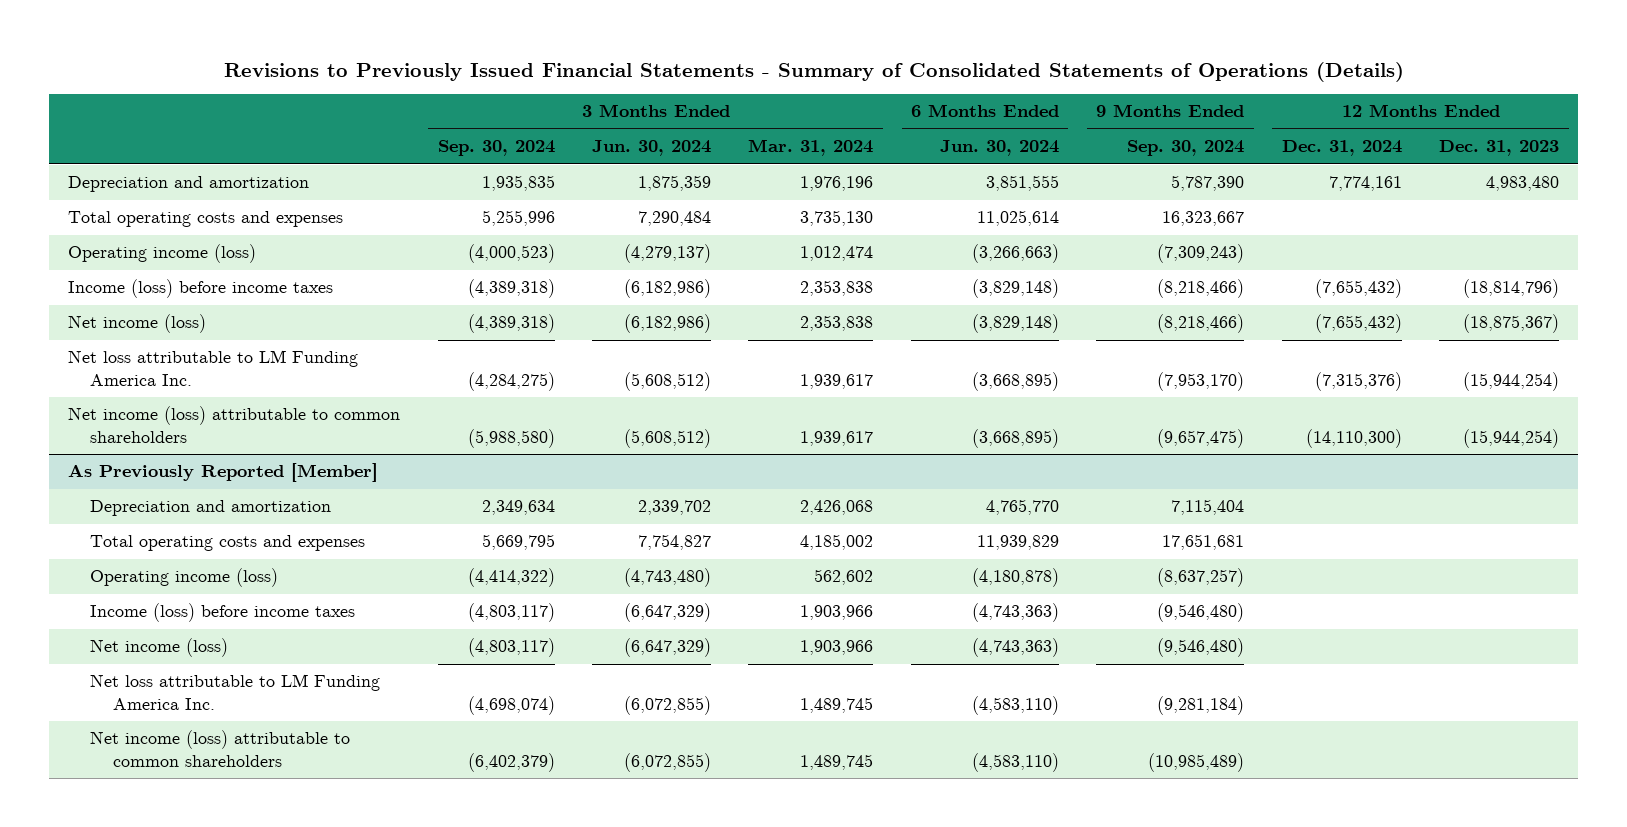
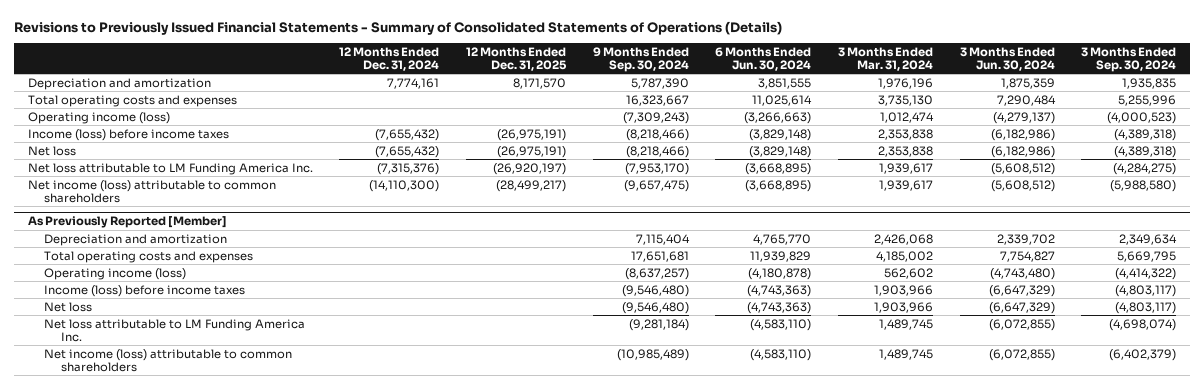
[1439,140,1560,157] Dec. 31, 2023 -> none
none -> [465,46,567,72] 12 Months Ended Dec. 31, 2025
[68,314,207,334] Net income (loss) -> [27,145,76,156] Net loss
[90,638,229,658] Net income (loss) -> [44,301,93,312] Net loss

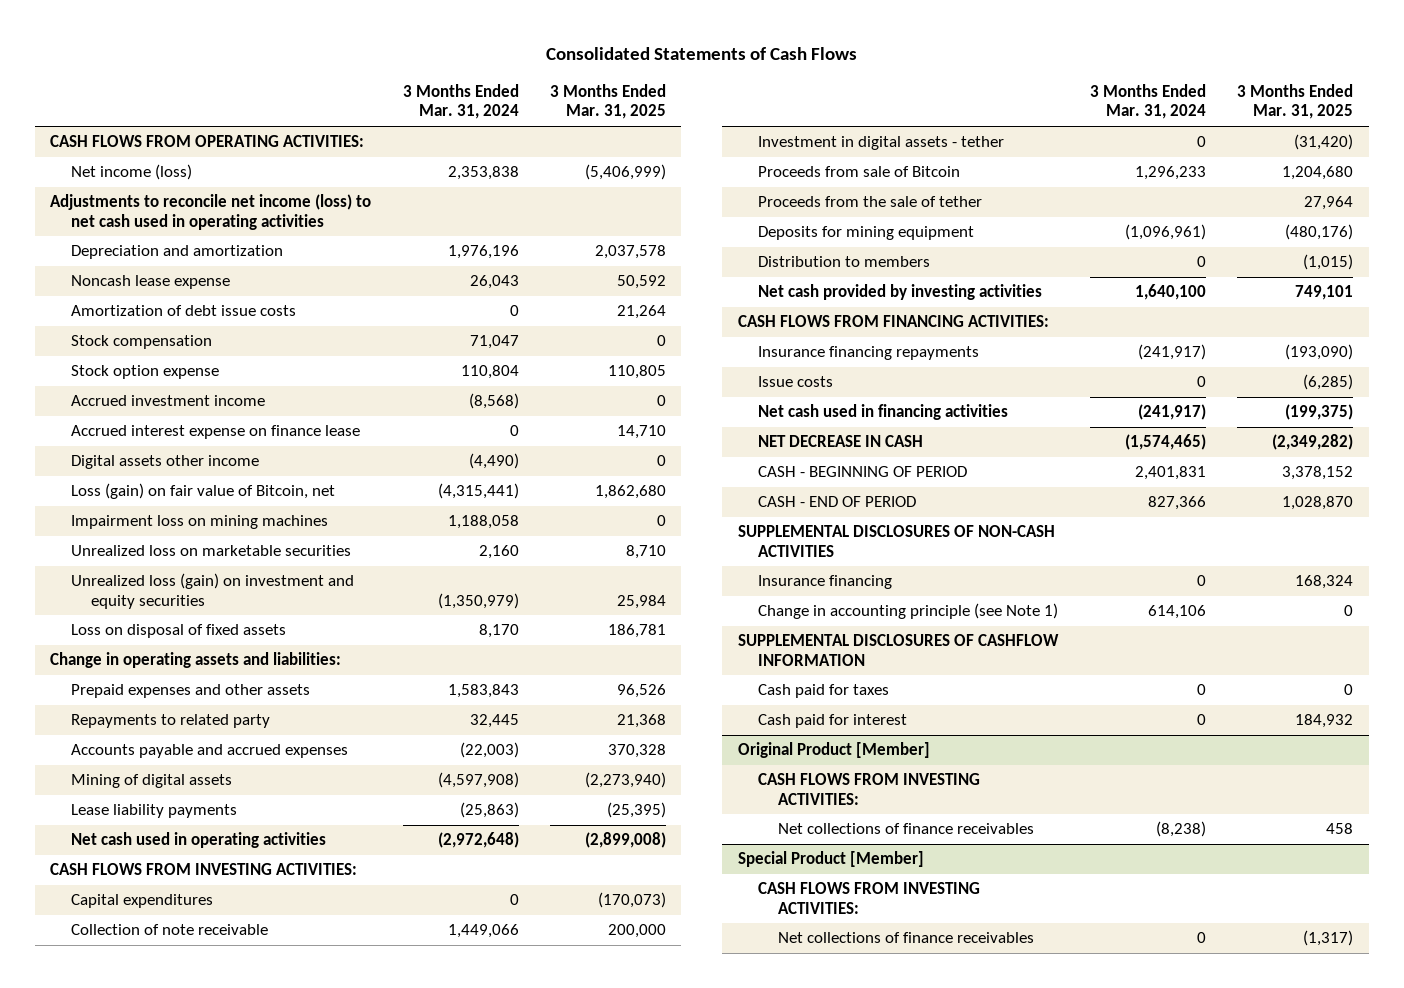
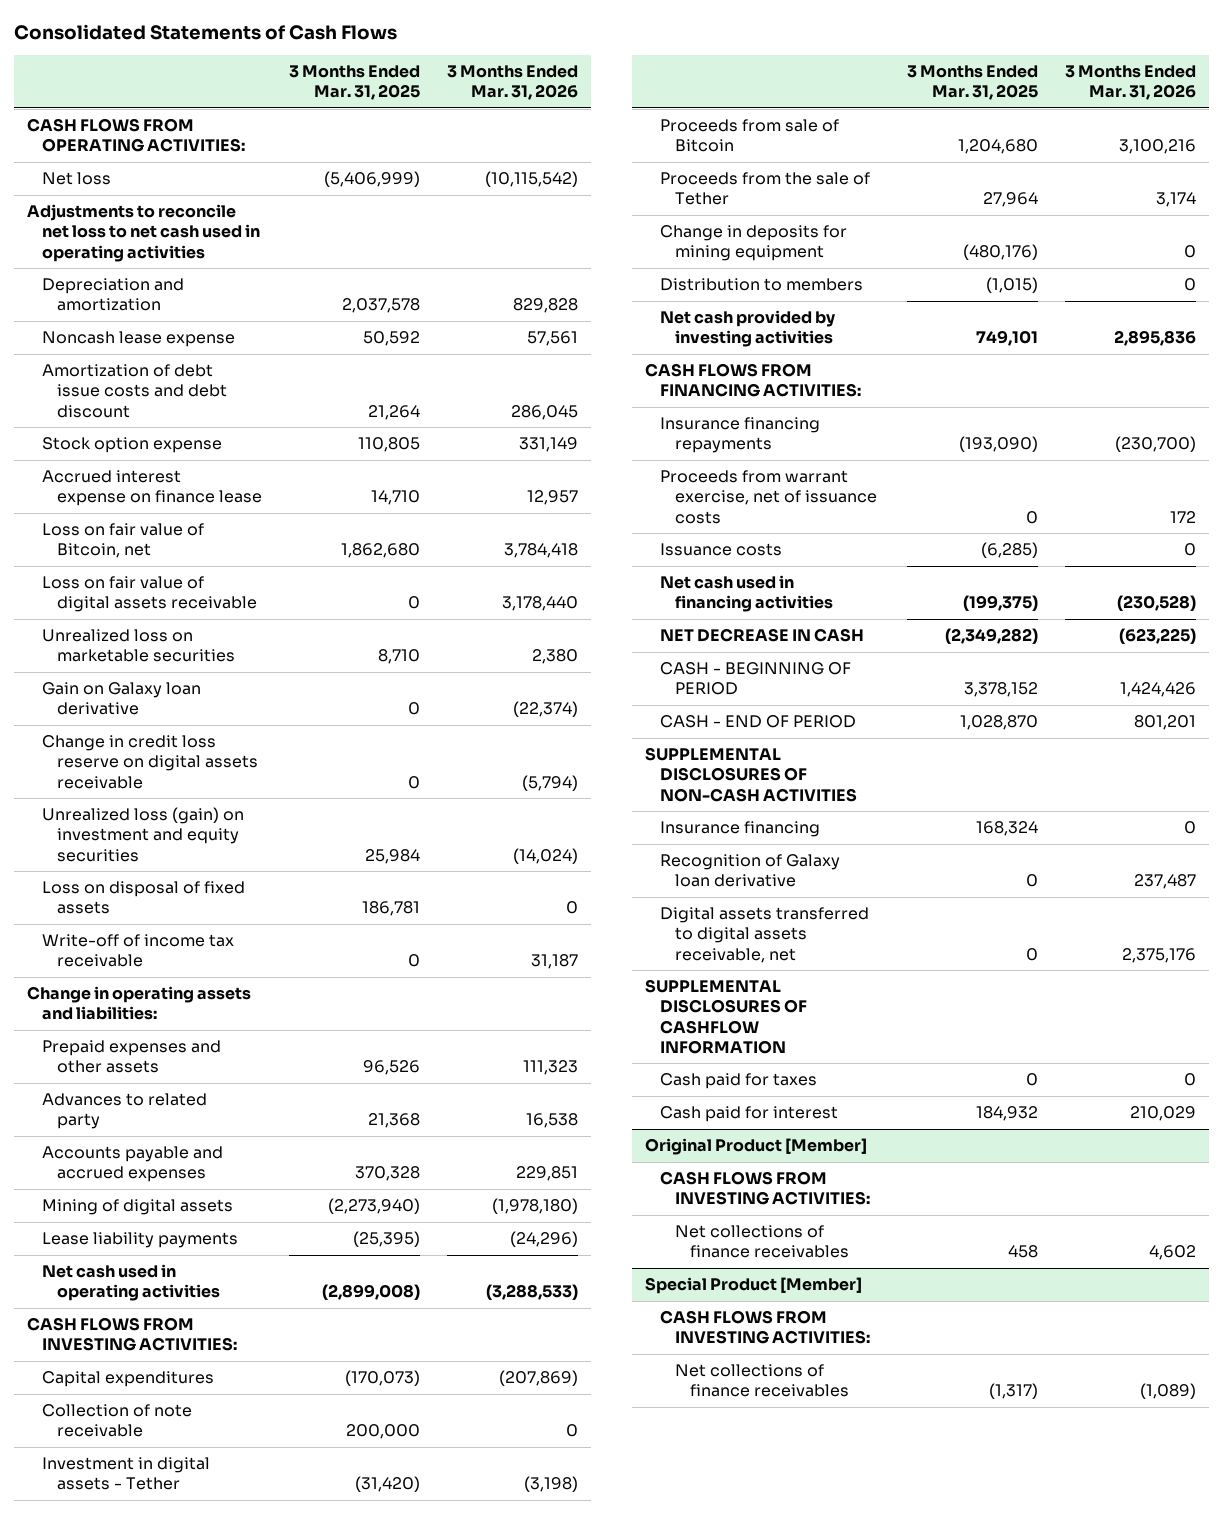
[402,84,519,120] 3 Months Ended Mar. 31, 2024 -> none
none -> [446,65,578,101] 3 Months Ended Mar. 31, 2026
[70,164,192,181] Net income (loss) -> [41,172,111,186] Net loss
[50,194,372,230] Adjustments to reconcile net income (loss) to net cash used in operating activities -> [26,204,260,262] Adjustments to reconcile net loss to net cash used in operating activities
[70,335,212,350] Stock compensation -> none
[70,305,296,317] Amortization of debt issue costs -> [41,364,227,418] Amortization of debt issue costs and debt discount
[70,395,265,407] Accrued investment income -> none
[70,455,259,470] Digital assets other income -> none
[70,515,328,530] Impairment loss on mining machines -> none
[70,483,335,500] Loss (gain) on fair value of Bitcoin, net -> [41,523,204,559] Loss on fair value of Bitcoin, net
none -> [41,576,257,613] Loss on fair value of digital assets receivable
none -> [41,682,201,716] Gain on Galaxy loan derivative
none -> [41,735,258,789] Change in credit loss reserve on digital assets receivable
none -> [41,934,234,968] Write-off of income tax receivable
[70,714,270,729] Repayments to related party -> [41,1093,207,1130] Advances to related party
[758,136,1005,151] Investment in digital assets - tether -> [41,1457,210,1491] Investment in digital assets - Tether
[758,196,983,208] Proceeds from the sale of tether -> [659,172,870,206] Proceeds from the sale of Tether
[758,226,975,241] Deposits for mining equipment -> [659,225,847,262] Change in deposits for mining equipment
none -> [659,470,877,524] Proceeds from warrant exercise, net of issuance costs
[758,376,834,388] Issue costs -> [659,543,782,557] Issuance costs
[758,603,1059,620] Change in accounting principle (see Note 1) -> none
none -> [659,854,840,888] Recognition of Galaxy loan derivative
none -> [659,907,869,963] Digital assets transferred to digital assets receivable, net

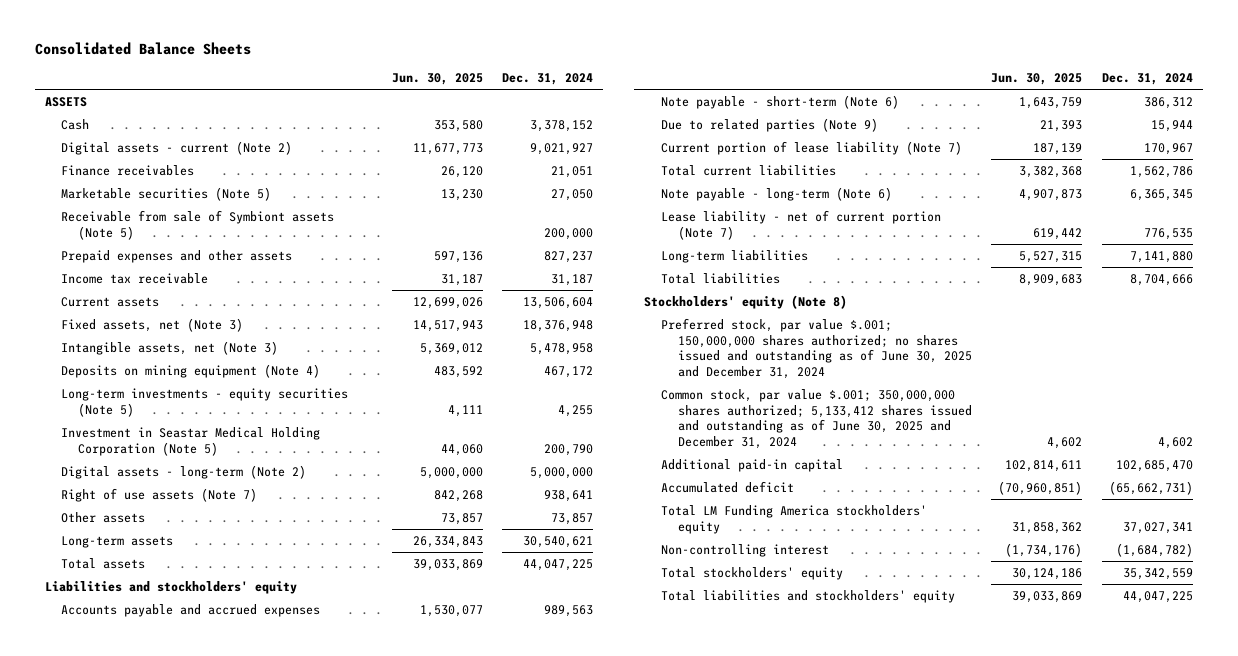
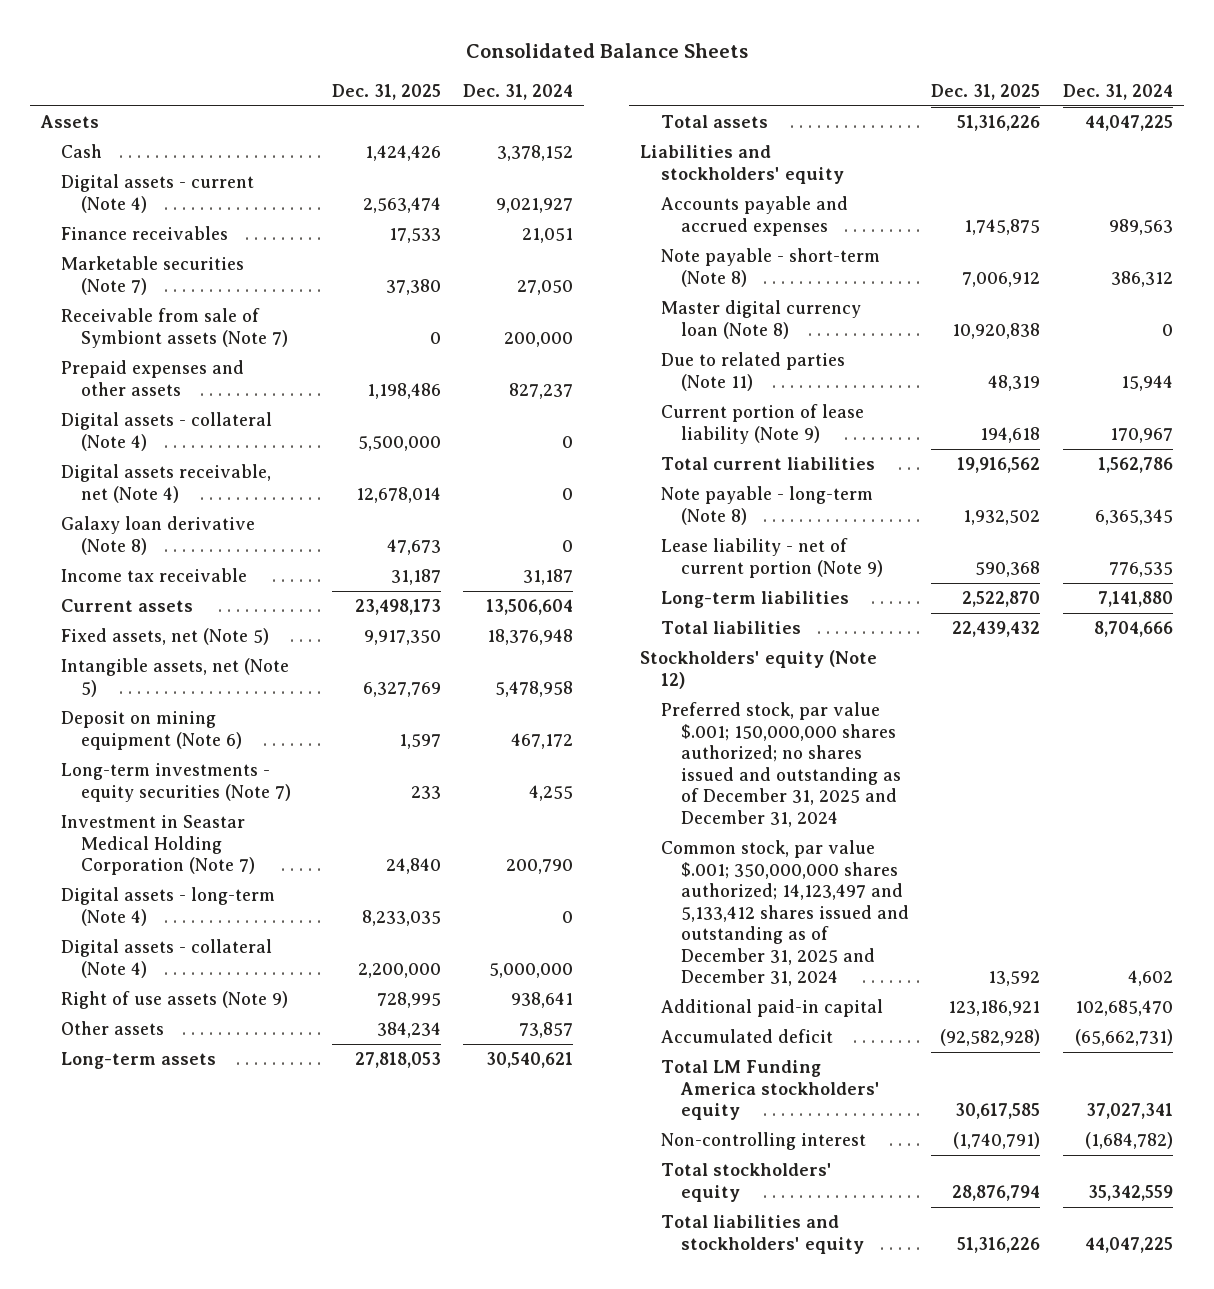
[391,73,483,86] Jun. 30, 2025 -> none
none -> [331,83,441,100] Dec. 31, 2025
[44,96,87,107] ASSETS -> [40,115,100,129] Assets
[61,140,293,155] Digital assets - current (Note 2) -> [61,174,255,213] Digital assets - current (Note 4)
[61,186,272,201] Marketable securities (Note 5) -> [61,256,245,295] Marketable securities (Note 7)
[61,209,335,240] Receivable from sale of Symbiont assets (Note 5) -> [61,308,289,348] Receivable from sale of Symbiont assets (Note 7)
none -> [61,412,273,451] Digital assets - collateral (Note 4)
none -> [61,464,272,503] Digital assets receivable, net (Note 4)
none -> [61,516,256,555] Galaxy loan derivative (Note 8)
[61,317,244,332] Fixed assets, net (Note 3) -> [61,628,270,646] Fixed assets, net (Note 5)
[61,340,279,355] Intangible assets, net (Note 3) -> [61,658,290,697] Intangible assets, net (Note 5)
[61,363,321,378] Deposits on mining equipment (Note 4) -> [61,711,243,750] Deposit on mining equipment (Note 6)
[61,387,349,417] Long-term investments - equity securities (Note 5) -> [61,763,292,802] Long-term investments - equity securities (Note 7)
[61,426,321,456] Investment in Seastar Medical Holding Corporation (Note 5) -> [61,815,256,876] Investment in Seastar Medical Holding Corporation (Note 7)
[61,464,307,479] Digital assets - long-term (Note 2) -> [61,887,276,926] Digital assets - long-term (Note 4)
[530,466,594,479] 5,000,000 -> [562,910,574,923] 0
none -> [61,939,273,978] Digital assets - collateral (Note 4)
[61,487,258,502] Right of use assets (Note 7) -> [61,991,289,1010] Right of use assets (Note 9)
[661,94,900,109] Note payable - short-term (Note 6) -> [660,248,880,287] Note payable - short-term (Note 8)
none -> [660,300,861,339] Master digital currency loan (Note 8)
[661,117,879,132] Due to related parties (Note 9) -> [660,352,845,391] Due to related parties (Note 11)
[661,140,963,155] Current portion of lease liability (Note 7) -> [660,404,864,444] Current portion of lease liability (Note 9)
[661,186,893,201] Note payable - long-term (Note 6) -> [660,486,873,525] Note payable - long-term (Note 8)
[661,209,942,240] Lease liability - net of current portion (Note 7) -> [660,538,883,578] Lease liability - net of current portion (Note 9)
[644,294,848,309] Stockholders' equity (Note 8) -> [640,650,878,689] Stockholders' equity (Note 12)
[661,317,972,379] Preferred stock, par value $.001; 150,000,000 shares authorized; no shares issued and outstanding as of June 30, 2025 and December 31, 2024 -> [660,702,901,827] Preferred stock, par value $.001; 150,000,000 shares authorized; no shares issued and outstanding as of December 31, 2025 and December 31, 2024
[661,388,972,449] Common stock, par value $.001; 350,000,000 shares authorized; 5,133,412 shares issued and outstanding as of June 30, 2025 and December 31, 2024 -> [660,840,909,987] Common stock, par value $.001; 350,000,000 shares authorized; 14,123,497 and 5,133,412 shares issued and outstanding as of December 31, 2025 and December 31, 2024

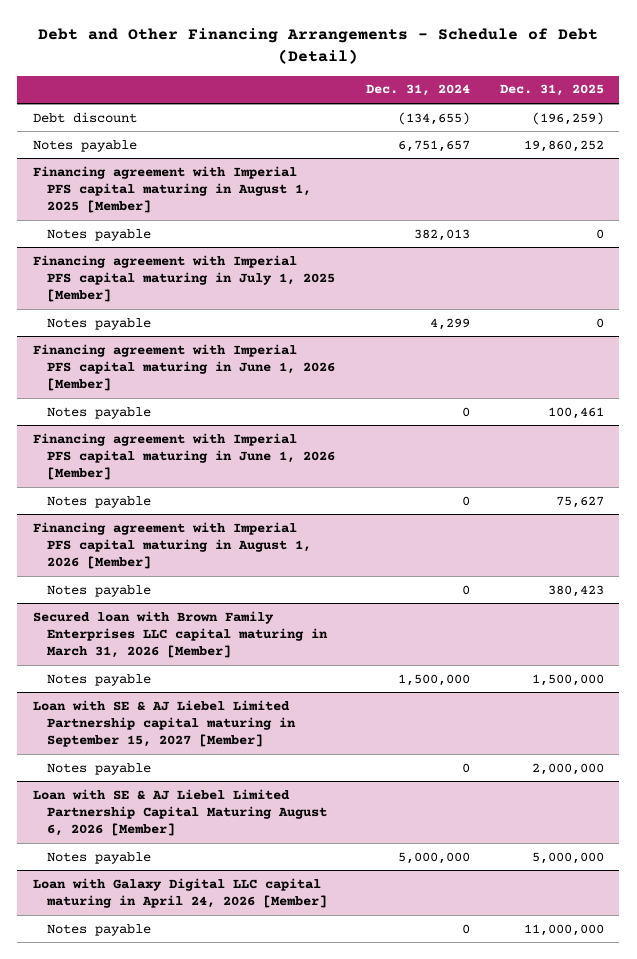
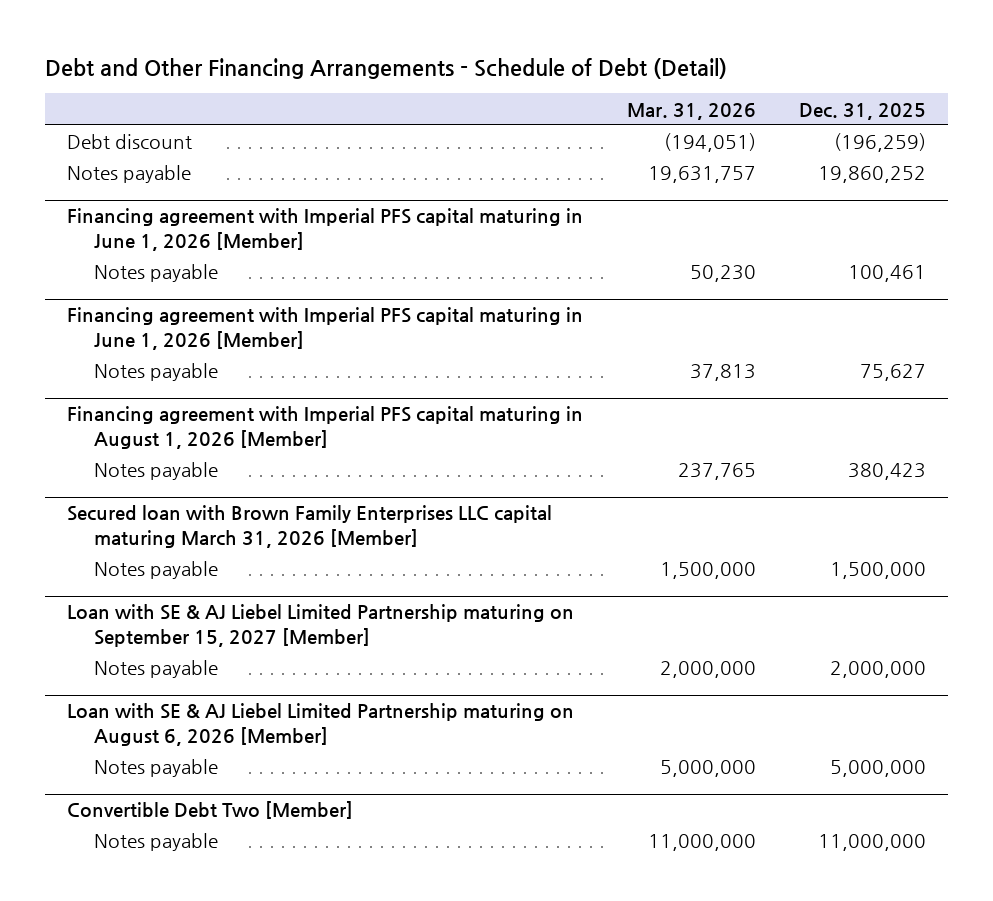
[365,84,470,97] Dec. 31, 2024 -> none
none -> [626,102,756,120] Mar. 31, 2026
[32,165,312,214] Financing agreement with Imperial PFS capital maturing in August 1, 2025 [Member] -> none
[47,228,152,241] Notes payable -> none
[32,254,336,303] Financing agreement with Imperial PFS capital maturing in July 1, 2025 [Member] -> none
[47,317,152,330] Notes payable -> none
[32,610,329,659] Secured loan with Brown Family Enterprises LLC capital maturing in March 31, 2026 [Member] -> [67,505,553,548] Secured loan with Brown Family Enterprises LLC capital maturing March 31, 2026 [Member]
[32,699,297,748] Loan with SE & AJ Liebel Limited Partnership capital maturing in September 15, 2027 [Member] -> [67,604,575,647] Loan with SE & AJ Liebel Limited Partnership maturing on September 15, 2027 [Member]
[32,788,328,837] Loan with SE & AJ Liebel Limited Partnership Capital Maturing August 6, 2026 [Member] -> [67,703,575,746] Loan with SE & AJ Liebel Limited Partnership maturing on August 6, 2026 [Member]
[32,877,328,909] Loan with Galaxy Digital LLC capital maturing in April 24, 2026 [Member] -> [67,801,354,820] Convertible Debt Two [Member]

